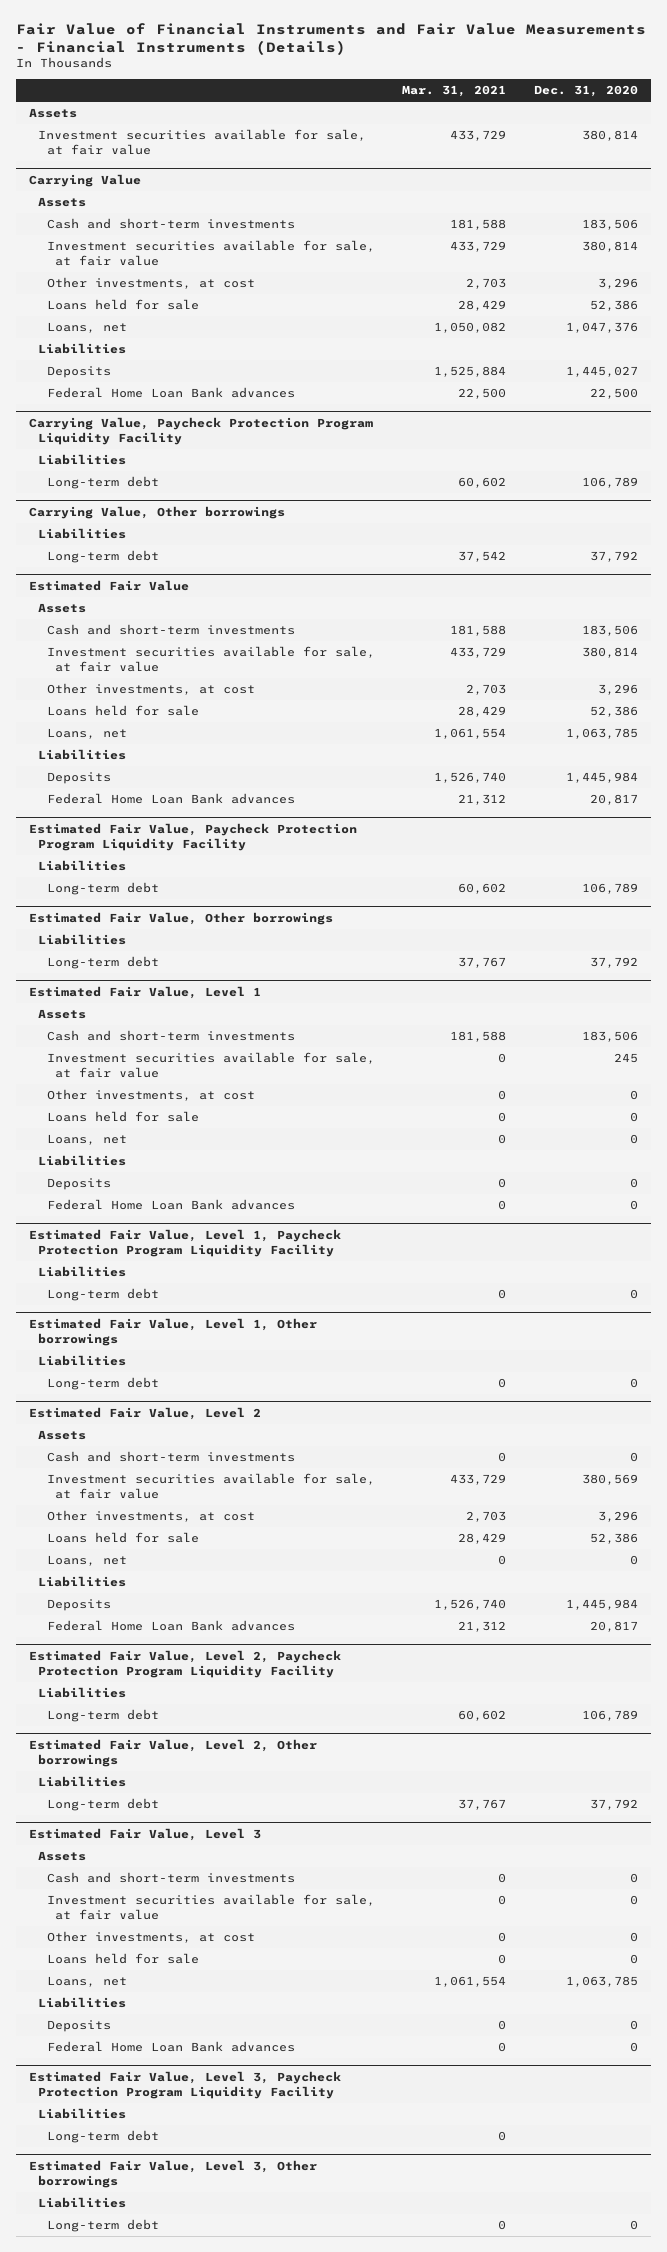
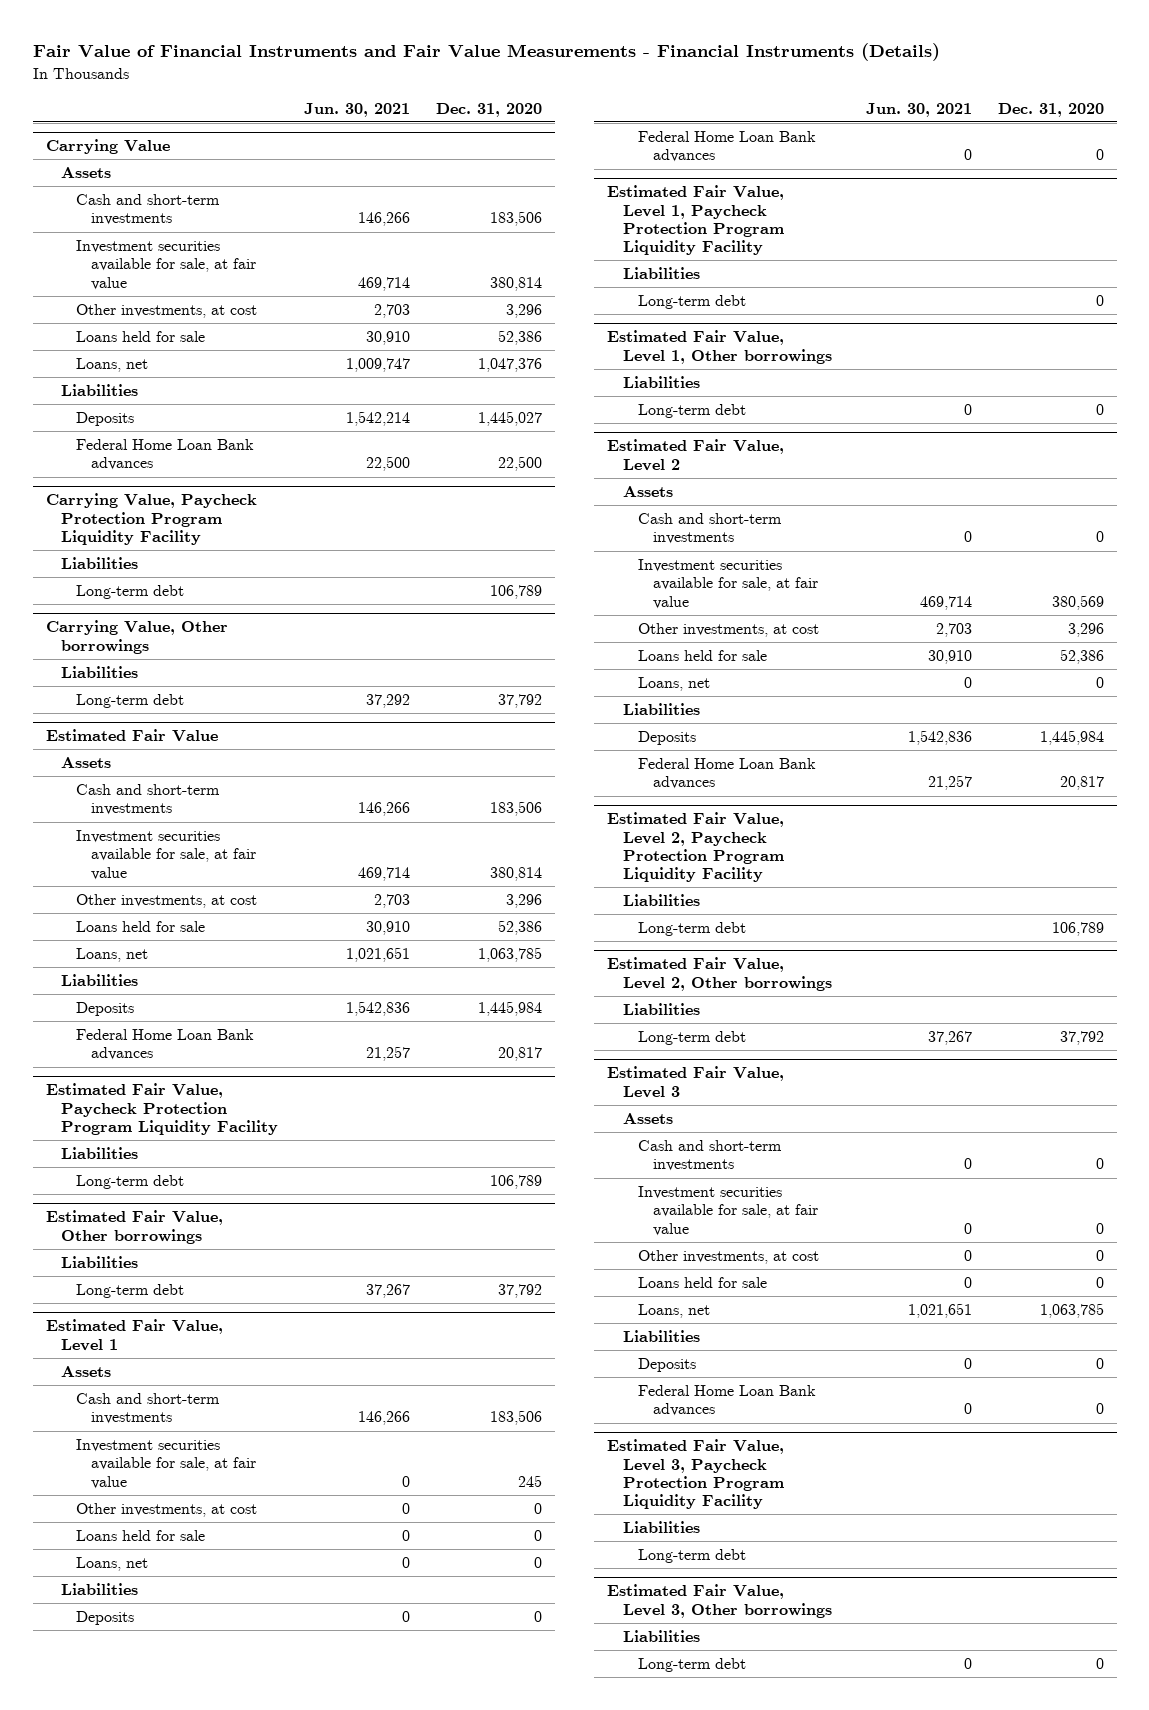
[402,85,507,98] Mar. 31, 2021 -> none
none -> [303,102,410,117] Jun. 30, 2021
[29,108,78,119] Assets -> none
[38,129,367,156] Investment securities available for sale, at fair value -> none

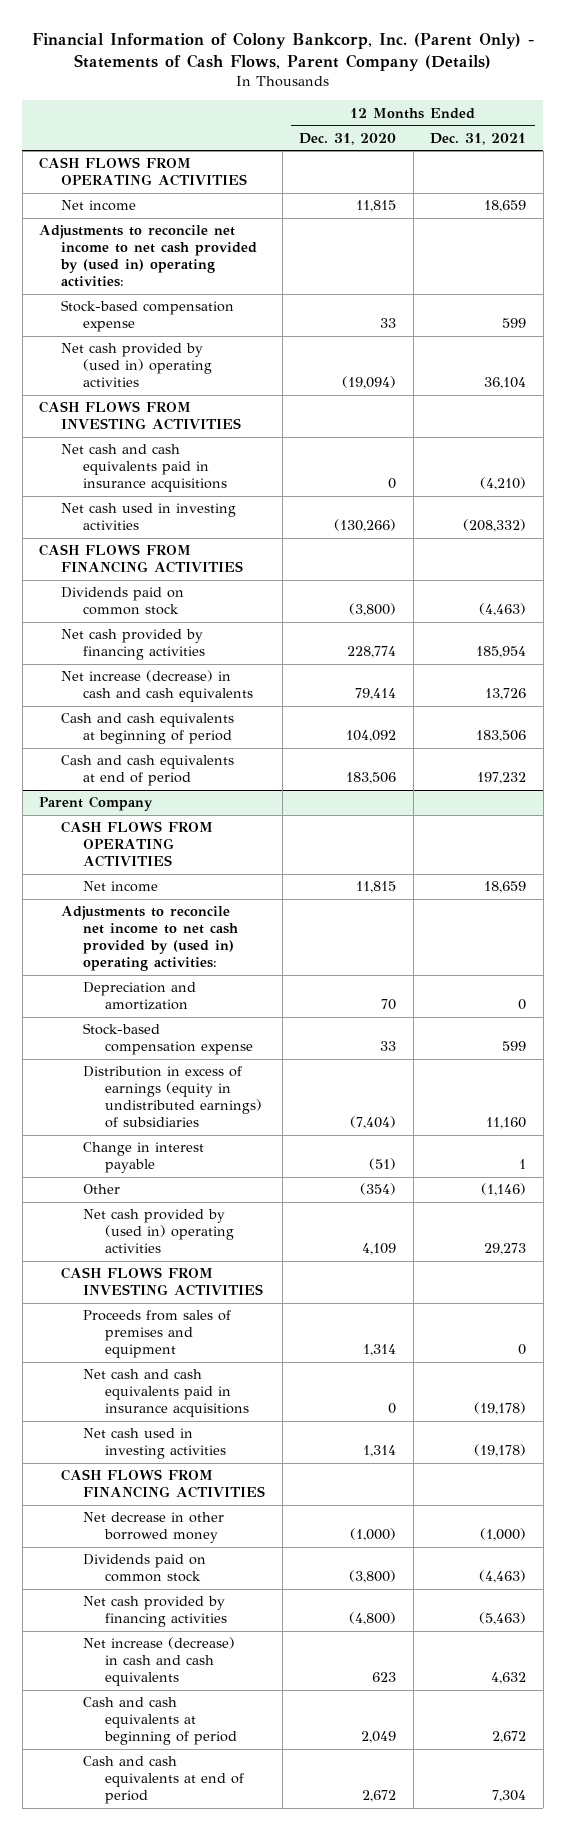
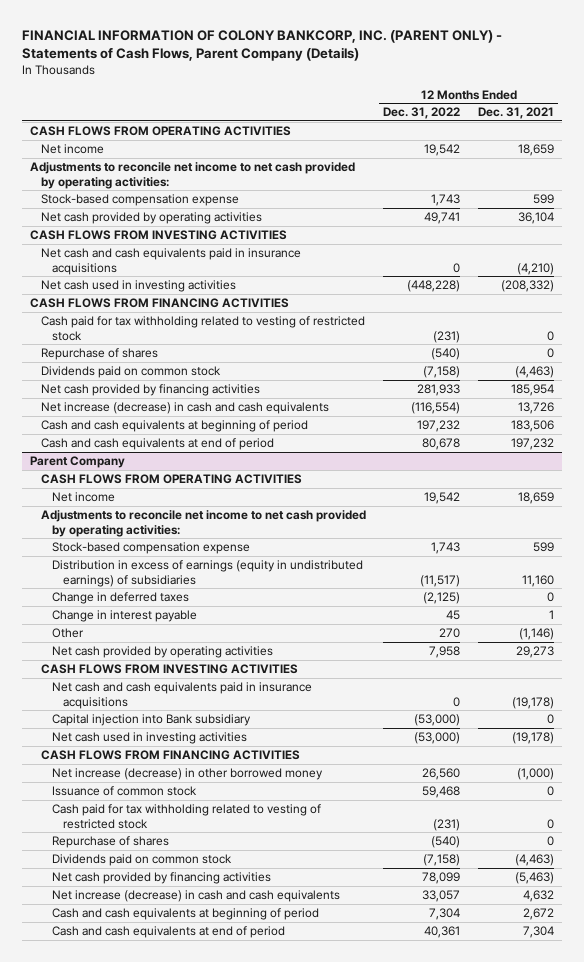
[31,31,534,71] Financial Information of Colony Bankcorp, Inc. (Parent Only) - Statements of Cash Flows, Parent Company (Details) -> [21,29,502,62] FINANCIAL INFORMATION OF COLONY BANKCORP, INC. (PARENT ONLY) - Statements of Cash Flows, Parent Company (Details)
[299,132,397,145] Dec. 31, 2020 -> none
none -> [383,107,461,120] Dec. 31, 2022
[39,225,258,288] Adjustments to reconcile net income to net cash provided by (used in) operating activities: -> [30,161,356,189] Adjustments to reconcile net income to net cash provided by operating activities:
[61,343,213,388] Net cash provided by (used in) operating activities -> [41,211,263,224] Net cash provided by operating activities
none -> [41,315,366,341] Cash paid for tax withholding related to vesting of restricted stock
none -> [41,347,159,360] Repurchase of shares
[83,982,197,1011] Depreciation and amortization -> none
[61,906,239,972] Adjustments to reconcile net income to net cash provided by (used in) operating activities: -> [41,509,367,537] Adjustments to reconcile net income to net cash provided by operating activities:
none -> [52,591,190,604] Change in deferred taxes
[83,1209,235,1254] Net cash provided by (used in) operating activities -> [52,645,274,658] Net cash provided by operating activities
[83,1310,232,1359] Proceeds from sales of premises and equipment -> none
none -> [52,713,252,726] Capital injection into Bank subsidiary
[83,1512,225,1544] Net decrease in other borrowed money -> [52,767,324,780] Net increase (decrease) in other borrowed money
none -> [52,785,198,796] Issuance of common stock
none -> [52,803,322,829] Cash paid for tax withholding related to vesting of restricted stock
none -> [52,835,170,848] Repurchase of shares

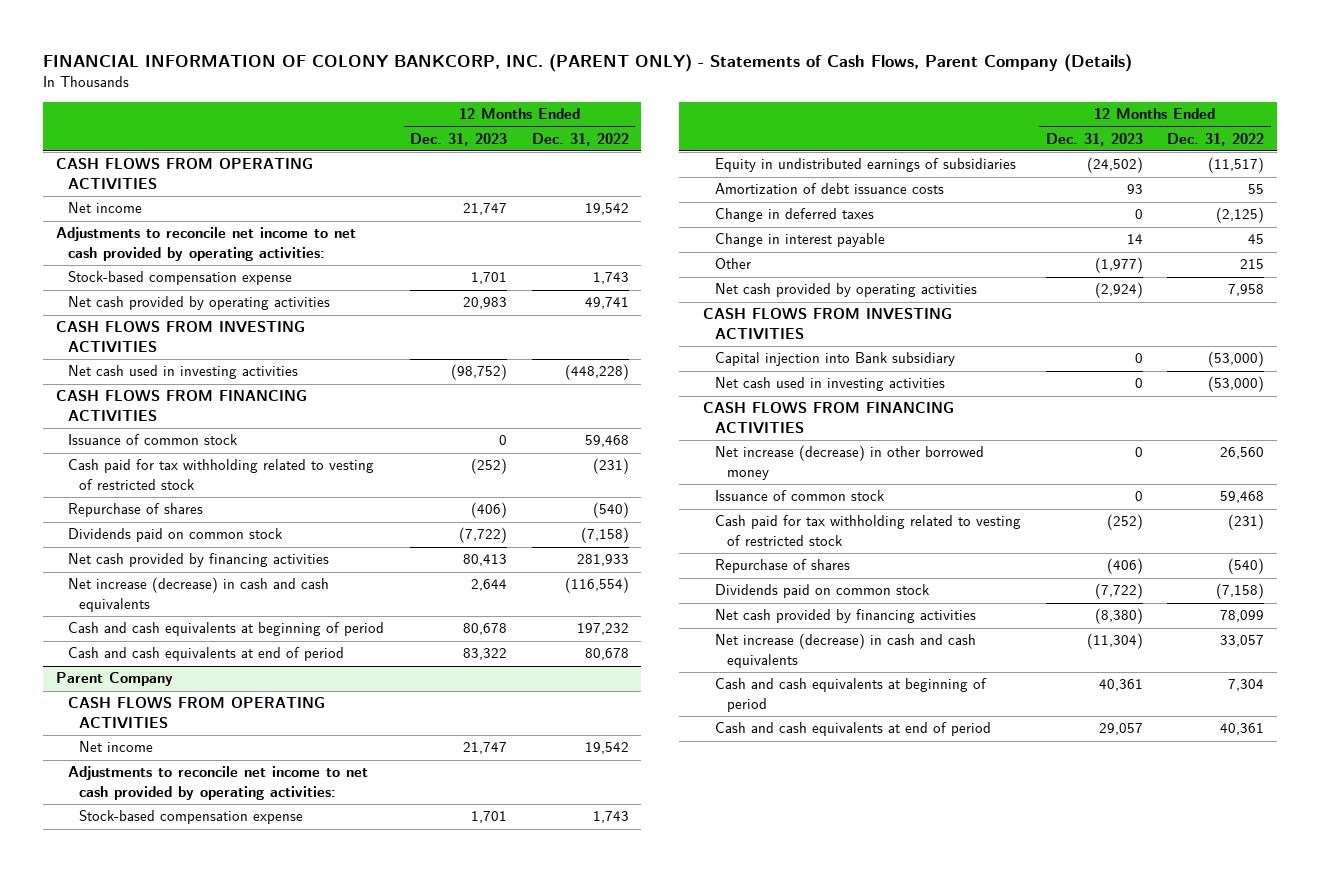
[477,107,554,120] Dec. 31, 2021 -> none
none -> [410,132,508,146] Dec. 31, 2023
[41,247,302,275] Net cash and cash equivalents paid in insurance acquisitions -> none
none -> [67,434,238,446] Issuance of common stock
[52,559,364,587] Distribution in excess of earnings (equity in undistributed earnings) of subsidiaries -> [714,158,1016,173] Equity in undistributed earnings of subsidiaries
none -> [714,183,944,195] Amortization of debt issuance costs
[439,627,461,638] 270 -> [1240,259,1265,270] 215
[52,681,313,709] Net cash and cash equivalents paid in insurance acquisitions -> none

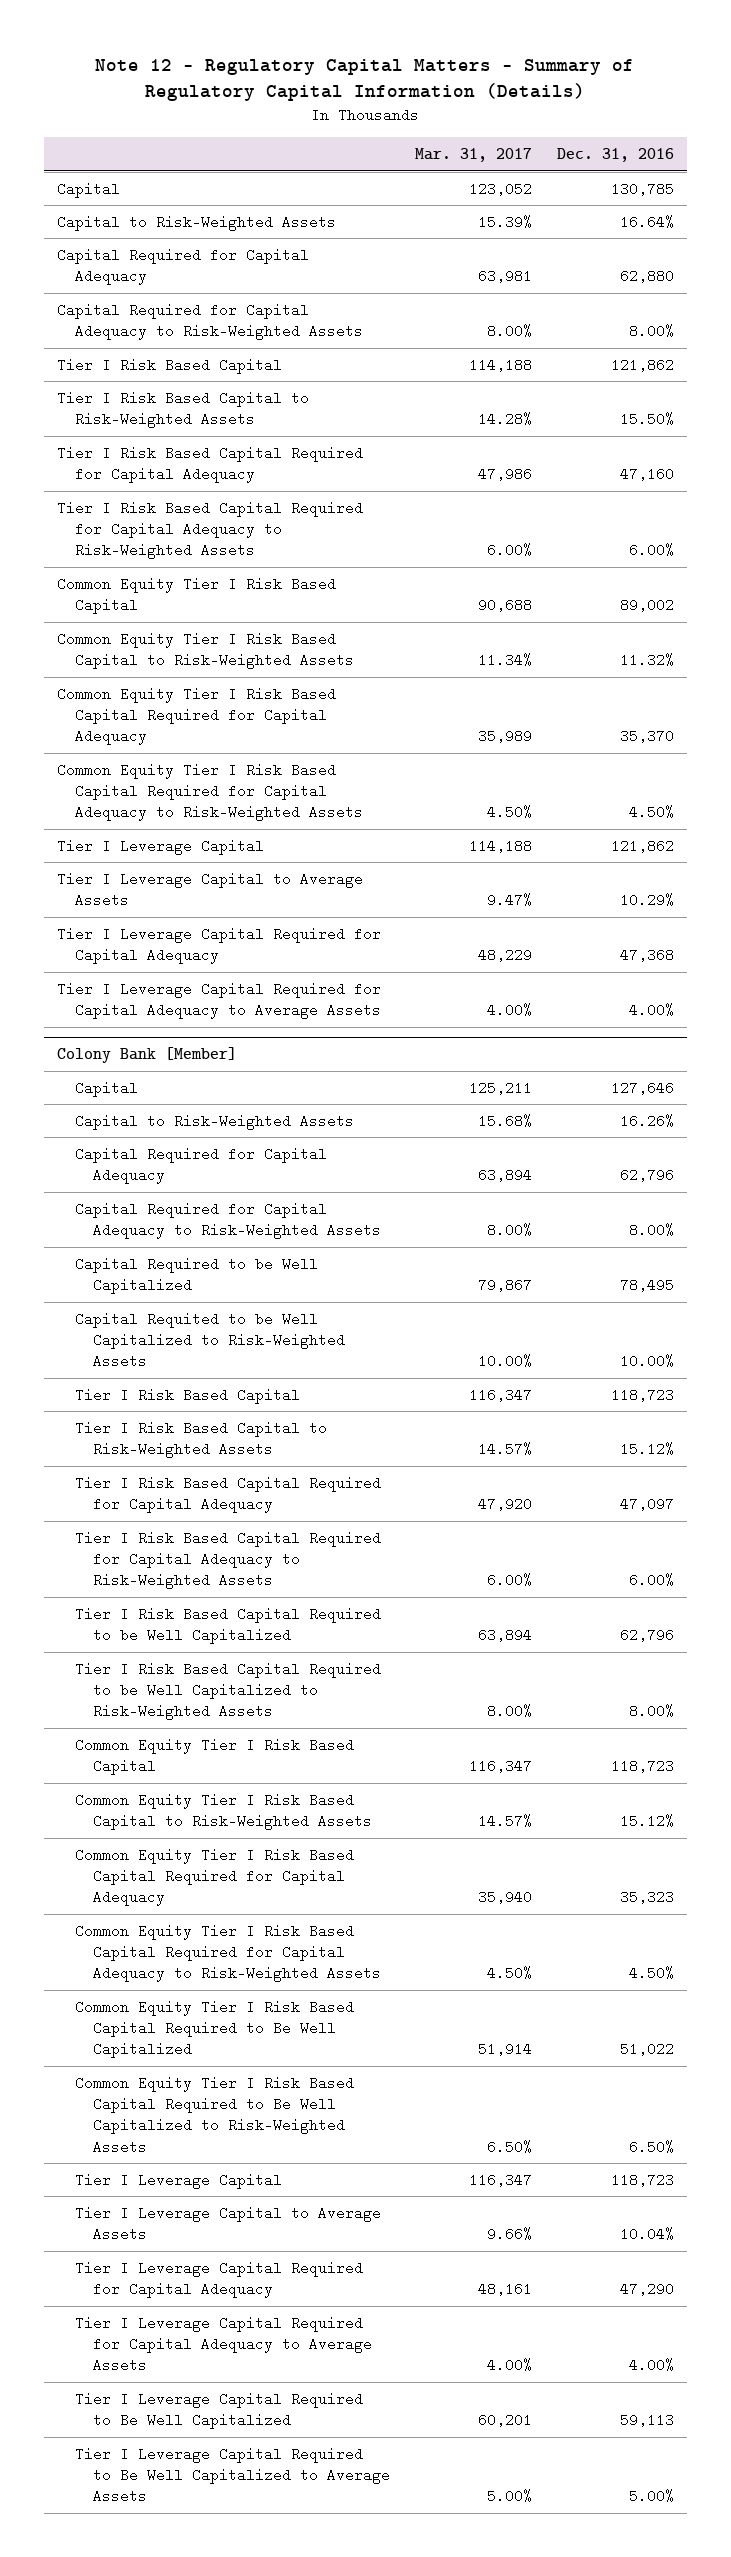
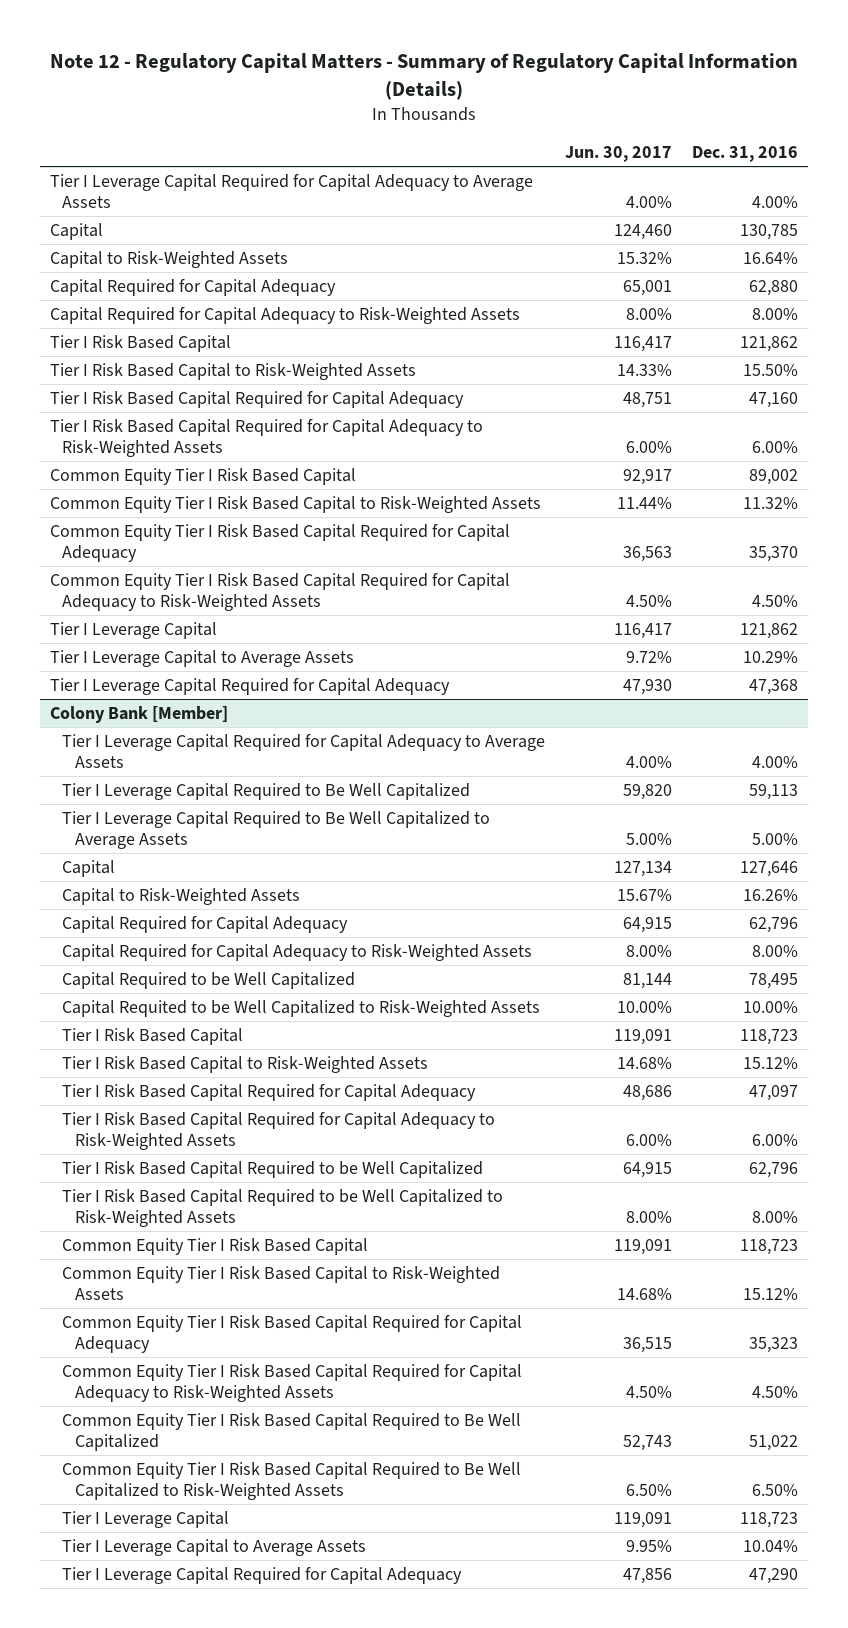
[415,148,533,163] Mar. 31, 2017 -> none
none -> [565,146,673,163] Jun. 30, 2017
[56,981,381,1020] Tier I Leverage Capital Required for Capital Adequacy to Average Assets -> [49,174,533,209] Tier I Leverage Capital Required for Capital Adequacy to Average Assets
[74,2315,373,2373] Tier I Leverage Capital Required for Capital Adequacy to Average Assets -> [62,734,546,769] Tier I Leverage Capital Required for Capital Adequacy to Average Assets
[74,2391,363,2430] Tier I Leverage Capital Required to Be Well Capitalized -> [62,783,471,801] Tier I Leverage Capital Required to Be Well Capitalized
[74,2446,391,2504] Tier I Leverage Capital Required to Be Well Capitalized to Average Assets -> [62,811,491,850] Tier I Leverage Capital Required to Be Well Capitalized to Average Assets

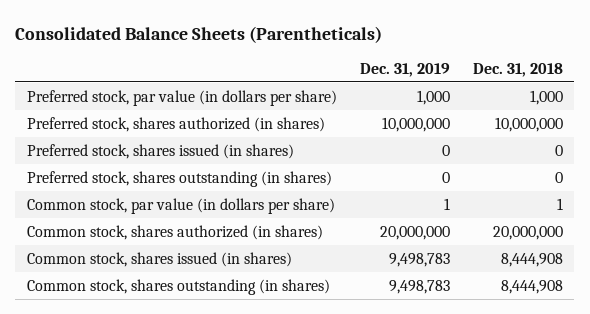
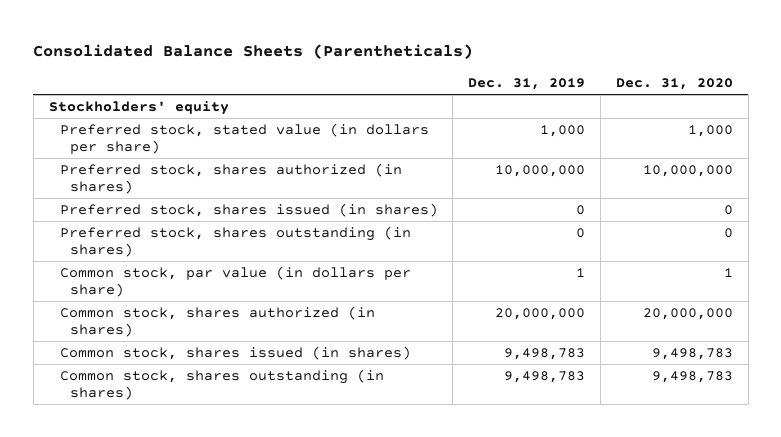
[472,62,563,77] Dec. 31, 2018 -> none
none -> [615,78,733,91] Dec. 31, 2020
none -> [48,100,229,115] Stockholders' equity
[26,89,337,106] Preferred stock, par value (in dollars per share) -> [59,122,429,155] Preferred stock, stated value (in dollars per share)

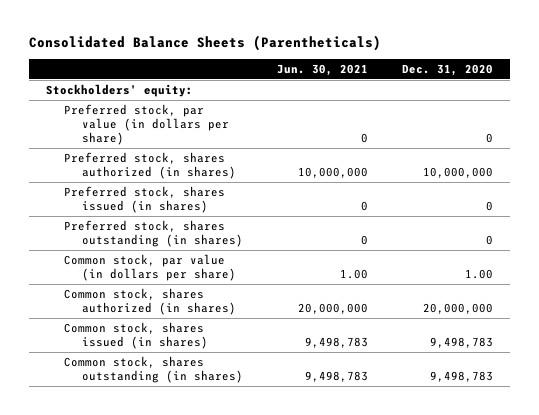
[468,78,586,91] Dec. 31, 2019 -> none
none -> [276,63,368,76] Jun. 30, 2021
[48,100,229,115] Stockholders' equity -> [46,84,194,98] Stockholders' equity:
[59,122,429,155] Preferred stock, stated value (in dollars per share) -> [63,104,229,146] Preferred stock, par value (in dollars per share)
[687,124,733,137] 1,000 -> [485,133,493,144] 0
[723,267,733,277] 1 -> [464,269,493,280] 1.00

